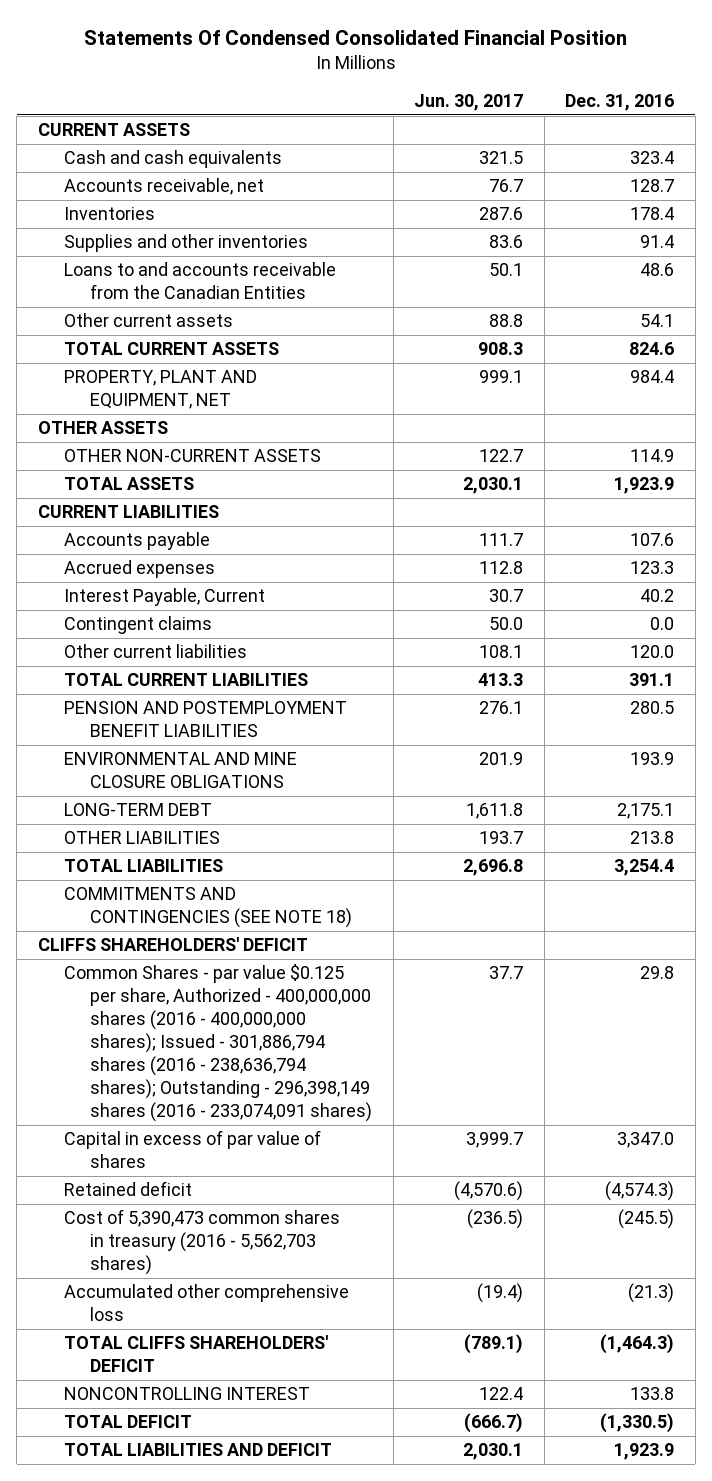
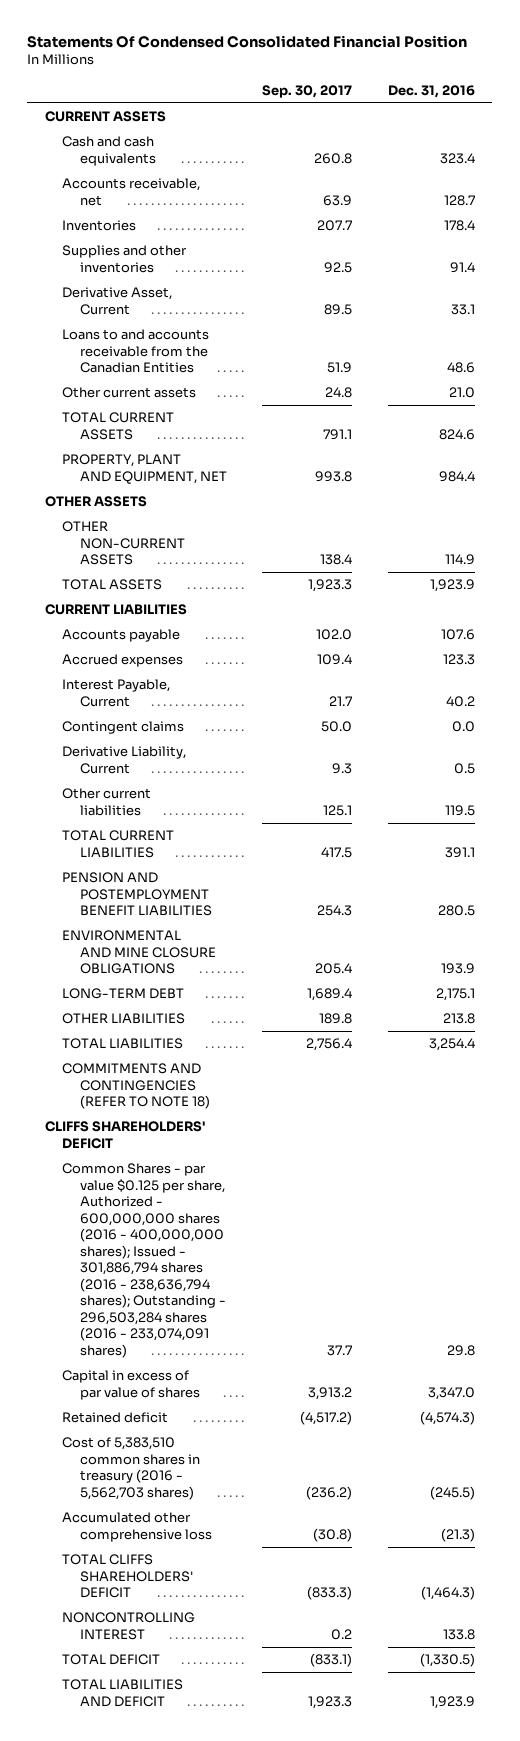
[414,94,524,112] Jun. 30, 2017 -> none
none -> [262,84,353,98] Sep. 30, 2017
none -> [62,287,173,315] Derivative Asset, Current
[640,314,675,328] 54.1 -> [448,387,475,399] 21.0
none -> [62,746,187,774] Derivative Liability, Current
[630,645,675,659] 120.0 -> [444,804,475,816] 119.5
[64,887,353,929] COMMITMENTS AND CONTINGENCIES (SEE NOTE 18) -> [62,1063,210,1110] COMMITMENTS AND CONTINGENCIES (REFER TO NOTE 18)
[64,964,373,1123] Common Shares - par value $0.125 per share, Authorized - 400,000,000 shares (2016 - 400,000,000 shares); Issued - 301,886,794 shares (2016 - 238,636,794 shares); Outstanding - 296,398,149 shares (2016 - 233,074,091 shares) -> [62,1163,226,1358] Common Shares - par value $0.125 per share, Authorized - 600,000,000 shares (2016 - 400,000,000 shares); Issued - 301,886,794 shares (2016 - 238,636,794 shares); Outstanding - 296,503,284 shares (2016 - 233,074,091 shares)
[64,1209,341,1276] Cost of 5,390,473 common shares in treasury (2016 - 5,562,703 shares) -> [62,1437,200,1500] Cost of 5,383,510 common shares in treasury (2016 - 5,562,703 shares)

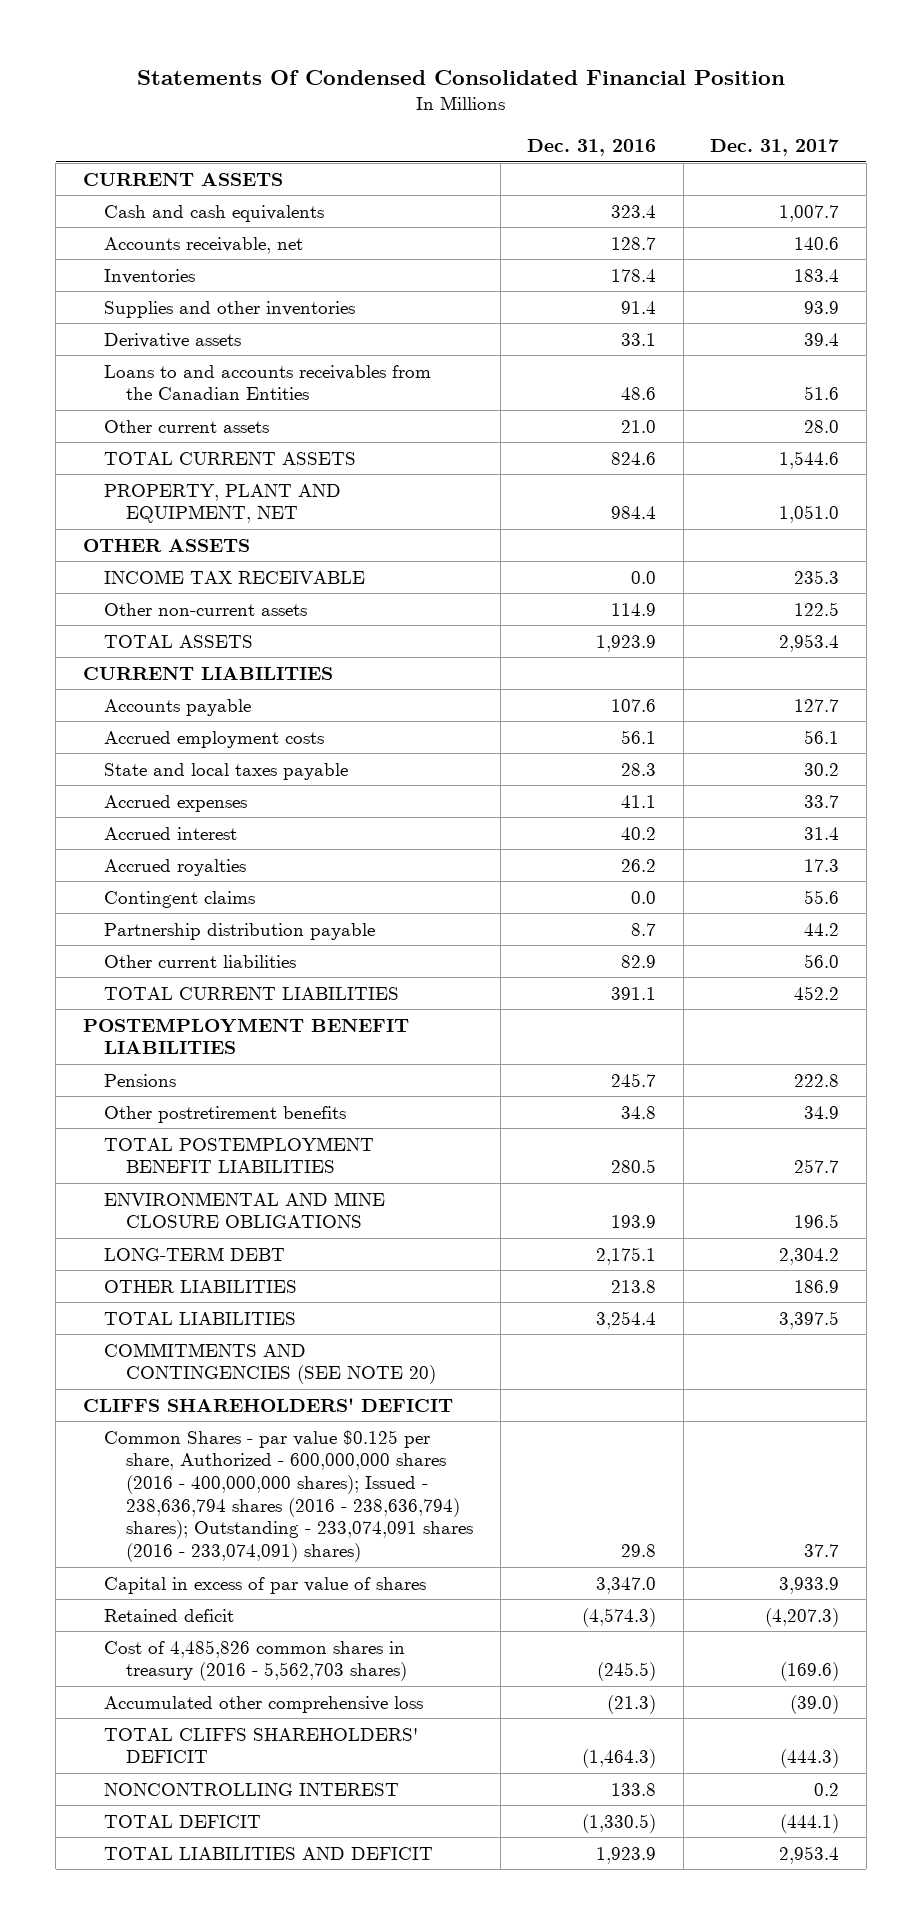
[262,84,353,98] Sep. 30, 2017 -> none
none -> [710,139,840,157] Dec. 31, 2017
[62,287,173,315] Derivative Asset, Current -> [104,332,242,348] Derivative assets
[62,329,210,374] Loans to and accounts receivable from the Canadian Entities -> [104,364,432,401] Loans to and accounts receivables from the Canadian Entities
none -> [104,569,366,584] INCOME TAX RECEIVABLE
[62,521,185,566] OTHER NON-CURRENT ASSETS -> [104,602,308,616] Other non-current assets
none -> [104,730,325,748] Accrued employment costs
none -> [104,762,349,780] State and local taxes payable
[442,654,475,666] 123.3 -> [621,794,657,808] 41.1
[62,679,171,707] Interest Payable, Current -> [104,826,238,840] Accrued interest
none -> [104,858,247,876] Accrued royalties
[62,746,187,774] Derivative Liability, Current -> none
none -> [104,922,376,940] Partnership distribution payable
[444,804,475,816] 119.5 -> [621,954,657,968] 82.9
none -> [82,1017,409,1055] POSTEMPLOYMENT BENEFIT LIABILITIES
none -> [104,1073,177,1087] Pensions
none -> [104,1105,347,1123] Other postretirement benefits
[62,872,212,917] PENSION AND POSTEMPLOYMENT BENEFIT LIABILITIES -> [104,1136,375,1174] TOTAL POSTEMPLOYMENT BENEFIT LIABILITIES
[62,1063,210,1110] COMMITMENTS AND CONTINGENCIES (REFER TO NOTE 18) -> [104,1342,437,1385] COMMITMENTS AND CONTINGENCIES (SEE NOTE 20)
[62,1163,226,1358] Common Shares - par value $0.125 per share, Authorized - 600,000,000 shares (2016 - 400,000,000 shares); Issued - 301,886,794 shares (2016 - 238,636,794 shares); Outstanding - 296,503,284 shares (2016 - 233,074,091 shares) -> [104,1429,474,1563] Common Shares - par value $0.125 per share, Authorized - 600,000,000 shares (2016 - 400,000,000 shares); Issued - 238,636,794 shares (2016 - 238,636,794) shares); Outstanding - 233,074,091 shares (2016 - 233,074,091) shares)
[62,1437,200,1500] Cost of 5,383,510 common shares in treasury (2016 - 5,562,703 shares) -> [104,1639,408,1682] Cost of 4,485,826 common shares in treasury (2016 - 5,562,703 shares)

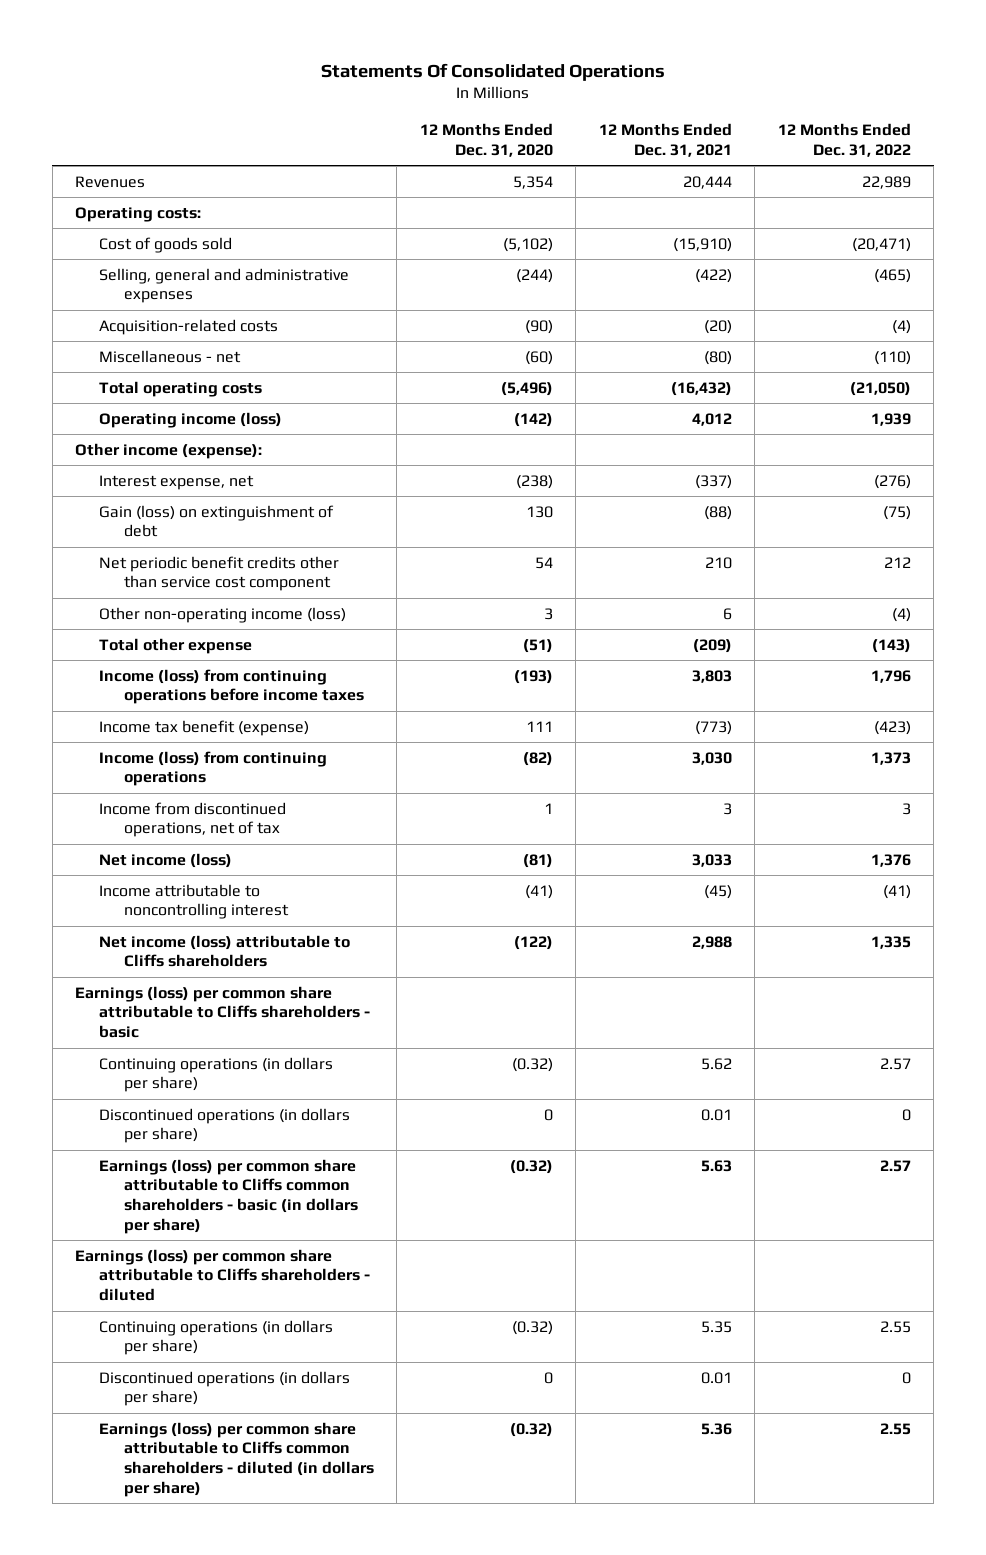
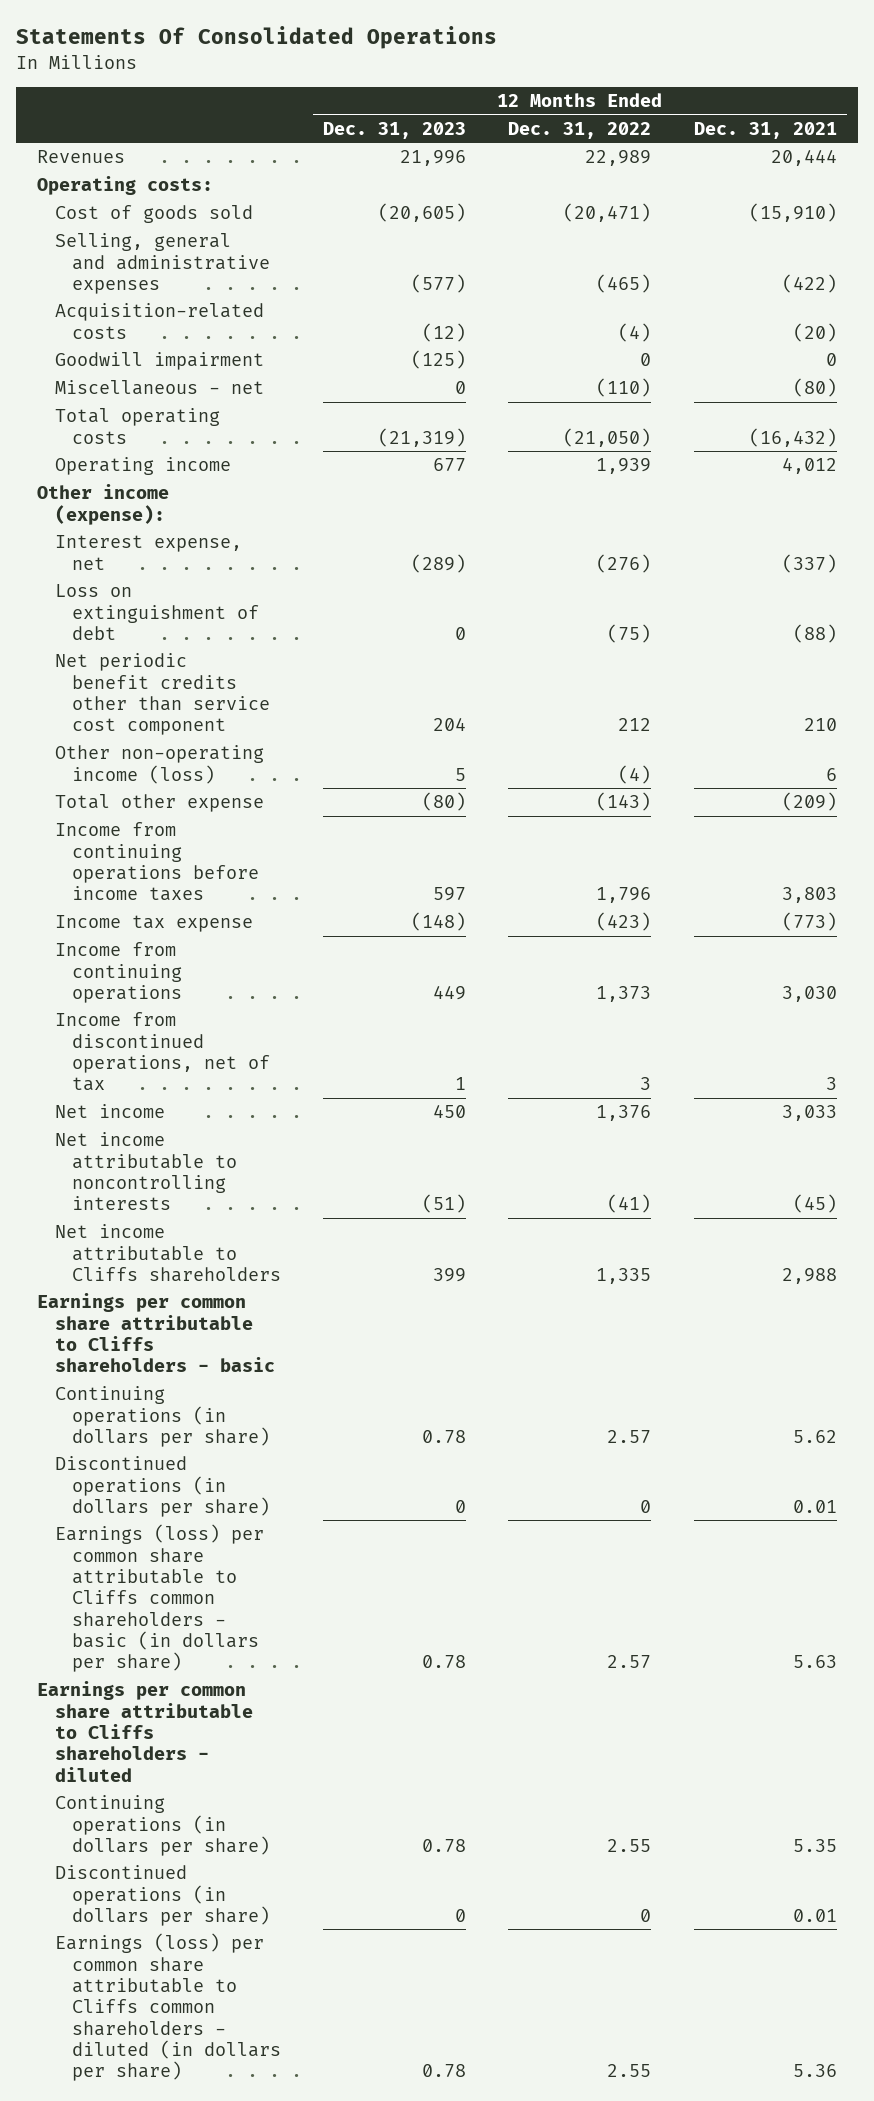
[419,123,553,157] 12 Months Ended Dec. 31, 2020 -> none
none -> [323,121,467,139] Dec. 31, 2023
none -> [54,352,264,371] Goodwill impairment
[99,411,283,428] Operating income (loss) -> [54,457,231,476] Operating income
[99,504,335,538] Gain (loss) on extinguishment of debt -> [54,584,260,640] Loss on extinguishment of debt
[99,668,364,705] Income (loss) from continuing operations before income taxes -> [54,822,260,902] Income from continuing operations before income taxes
[99,719,310,736] Income tax benefit (expense) -> [54,915,253,933] Income tax expense
[99,750,328,787] Income (loss) from continuing operations -> [54,942,183,1003] Income from continuing operations
[99,852,233,868] Net income (loss) -> [54,1104,165,1119] Net income
[99,883,289,920] Income attributable to noncontrolling interest -> [54,1132,238,1211] Net income attributable to noncontrolling interests
[99,934,351,968] Net income (loss) attributable to Cliffs shareholders -> [54,1224,282,1282] Net income attributable to Cliffs shareholders
[75,985,371,1039] Earnings (loss) per common share attributable to Cliffs shareholders - basic -> [37,1293,275,1373] Earnings per common share attributable to Cliffs shareholders - basic
[75,1248,371,1302] Earnings (loss) per common share attributable to Cliffs shareholders - diluted -> [37,1681,253,1782] Earnings per common share attributable to Cliffs shareholders - diluted

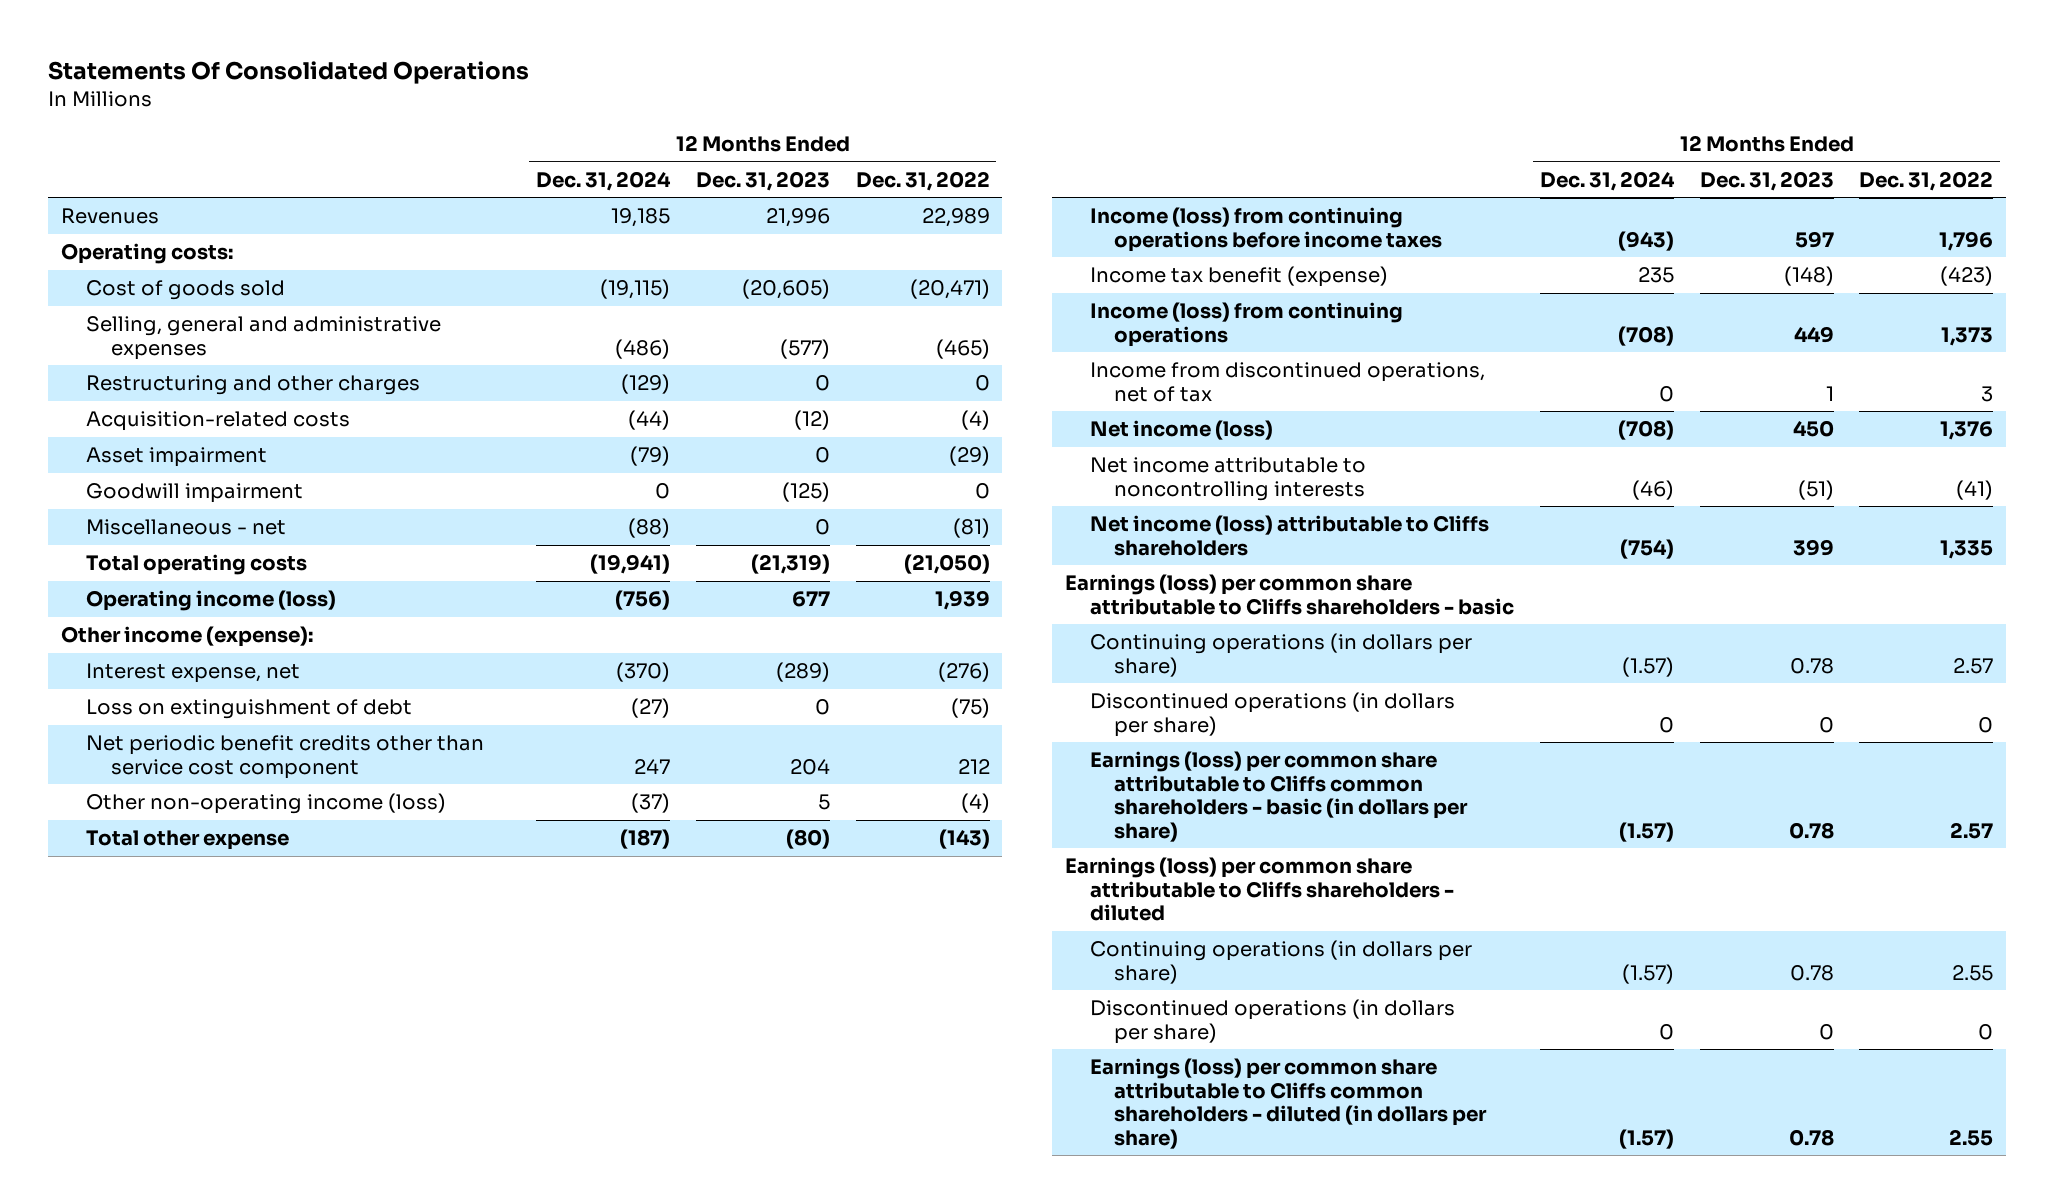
[693,121,837,139] Dec. 31, 2021 -> none
none -> [535,170,671,191] Dec. 31, 2024
none -> [85,375,420,396] Restructuring and other charges
none -> [85,447,267,468] Asset impairment
[596,378,652,398] (110) -> [952,518,990,539] (81)
[54,457,231,476] Operating income -> [85,590,336,612] Operating income (loss)
[54,822,260,902] Income from continuing operations before income taxes -> [1089,207,1443,252] Income (loss) from continuing operations before income taxes
[54,915,253,933] Income tax expense -> [1089,266,1388,288] Income tax benefit (expense)
[54,942,183,1003] Income from continuing operations -> [1089,302,1403,347] Income (loss) from continuing operations
[54,1104,165,1119] Net income -> [1089,420,1273,441] Net income (loss)
[54,1224,282,1282] Net income attributable to Cliffs shareholders -> [1089,515,1489,556] Net income (loss) attributable to Cliffs shareholders
[37,1293,275,1373] Earnings per common share attributable to Cliffs shareholders - basic -> [1065,574,1514,615] Earnings (loss) per common share attributable to Cliffs shareholders - basic
[37,1681,253,1782] Earnings per common share attributable to Cliffs shareholders - diluted -> [1065,857,1454,922] Earnings (loss) per common share attributable to Cliffs shareholders - diluted

